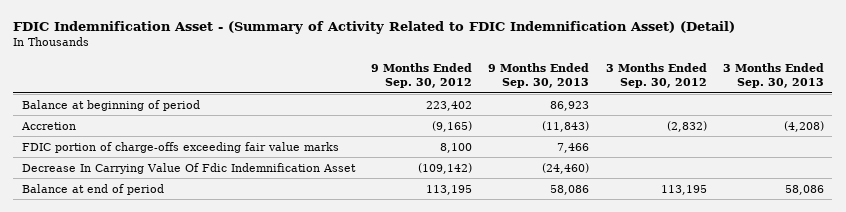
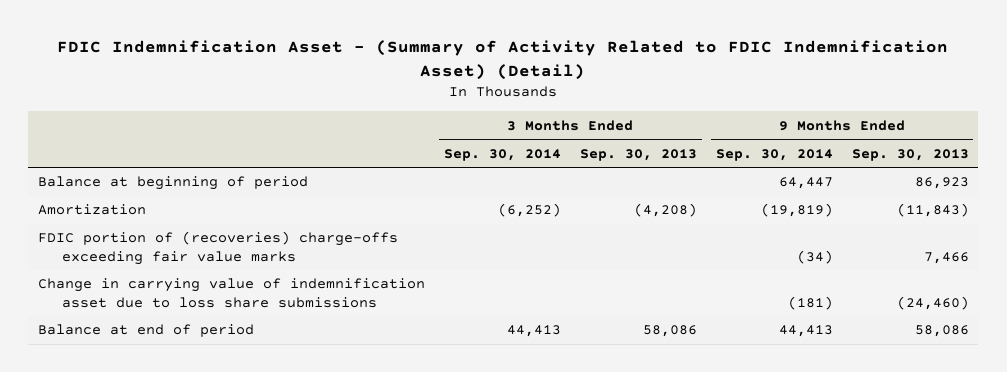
[370,62,472,88] 9 Months Ended Sep. 30, 2012 -> none
[605,62,707,88] 3 Months Ended Sep. 30, 2012 -> none
none -> [443,148,561,161] Sep. 30, 2014
none -> [715,148,833,161] Sep. 30, 2014
[20,121,76,130] Accretion -> [37,204,146,216] Amortization
[21,141,339,153] FDIC portion of charge-offs exceeding fair value marks -> [37,231,398,266] FDIC portion of (recoveries) charge-offs exceeding fair value marks
[21,162,356,174] Decrease In Carrying Value Of Fdic Indemnification Asset -> [37,278,425,309] Change in carrying value of indemnification asset due to loss share submissions

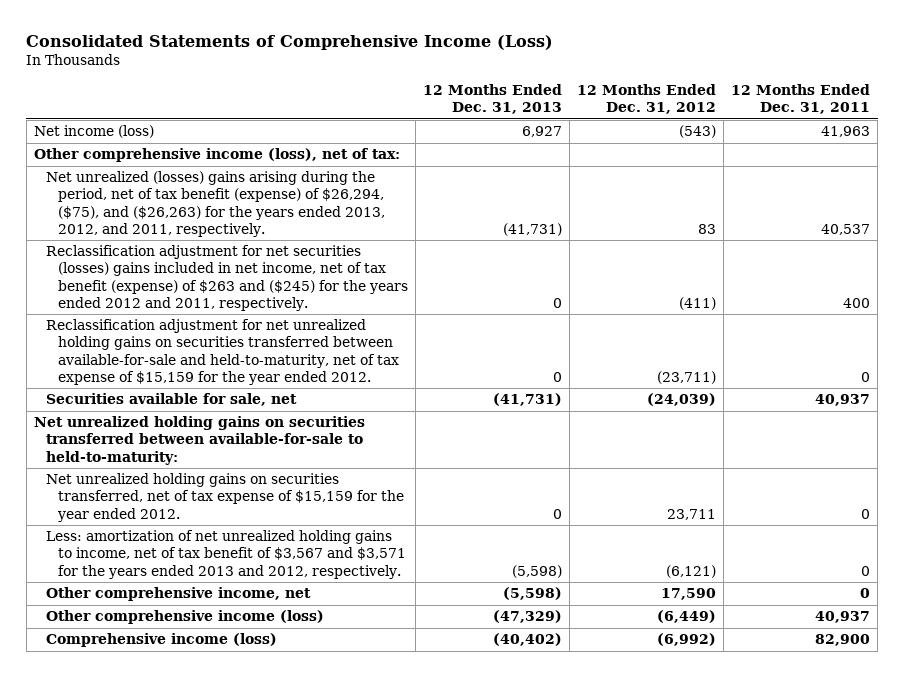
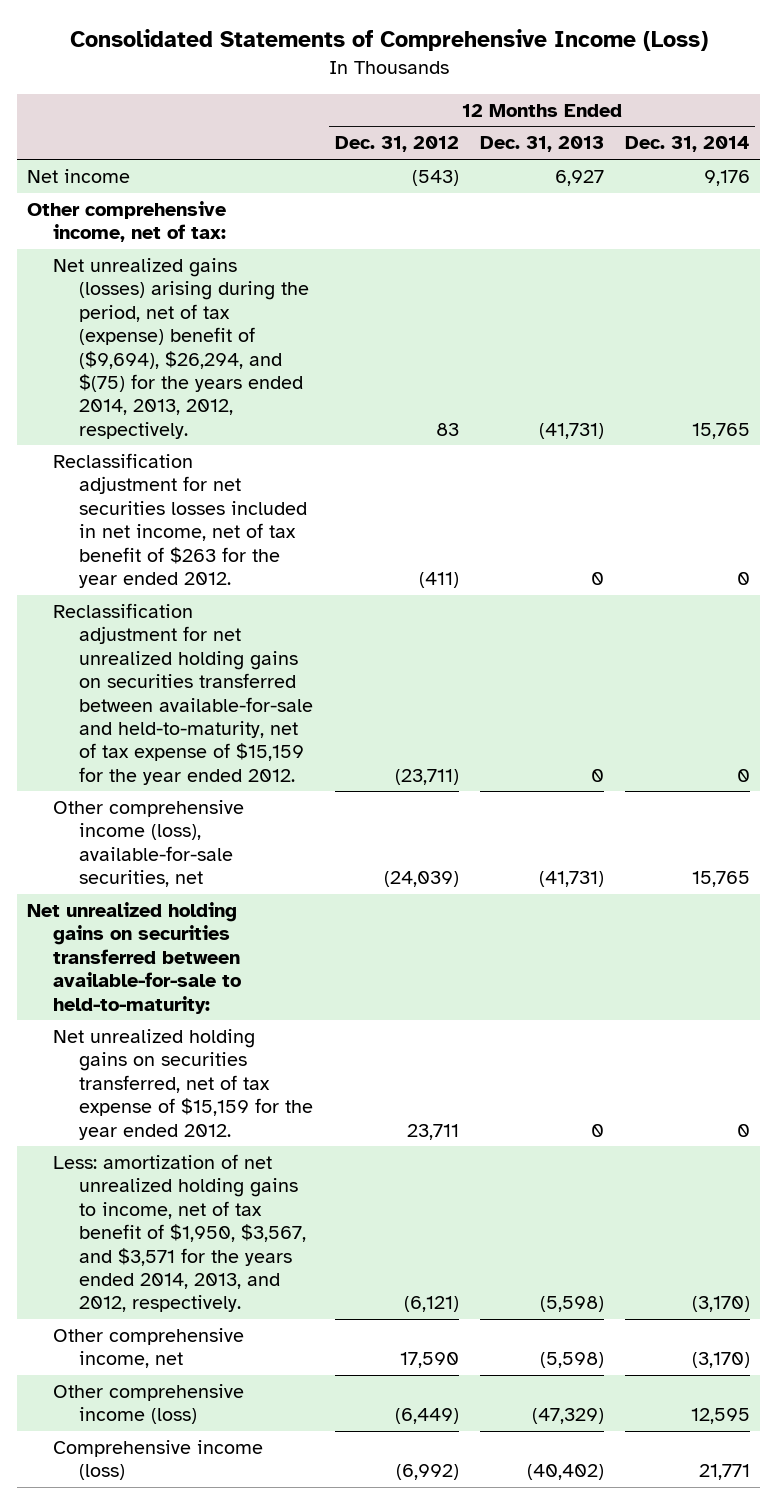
[731,83,871,114] 12 Months Ended Dec. 31, 2011 -> none
none -> [624,136,750,153] Dec. 31, 2014
[33,125,154,139] Net income (loss) -> [27,169,131,184] Net income
[33,148,400,163] Other comprehensive income (loss), net of tax: -> [27,201,227,243] Other comprehensive income, net of tax:
[45,171,386,237] Net unrealized (losses) gains arising during the period, net of tax benefit (expense) of $26,294, ($75), and ($26,263) for the years ended 2013, 2012, and 2011, respectively. -> [53,258,310,439] Net unrealized gains (losses) arising during the period, net of tax (expense) benefit of ($9,694), $26,294, and $(75) for the years ended 2014, 2013, 2012, respectively.
[45,245,409,311] Reclassification adjustment for net securities (losses) gains included in net income, net of tax benefit (expense) of $263 and ($245) for the years ended 2012 and 2011, respectively. -> [53,453,308,589] Reclassification adjustment for net securities losses included in net income, net of tax benefit of $263 for the year ended 2012.
[45,393,297,407] Securities available for sale, net -> [53,800,245,888] Other comprehensive income (loss), available-for-sale securities, net
[45,530,407,579] Less: amortization of net unrealized holding gains to income, net of tax benefit of $3,567 and $3,571 for the years ended 2013 and 2012, respectively. -> [53,1154,307,1313] Less: amortization of net unrealized holding gains to income, net of tax benefit of $1,950, $3,567, and $3,571 for the years ended 2014, 2013, and 2012, respectively.

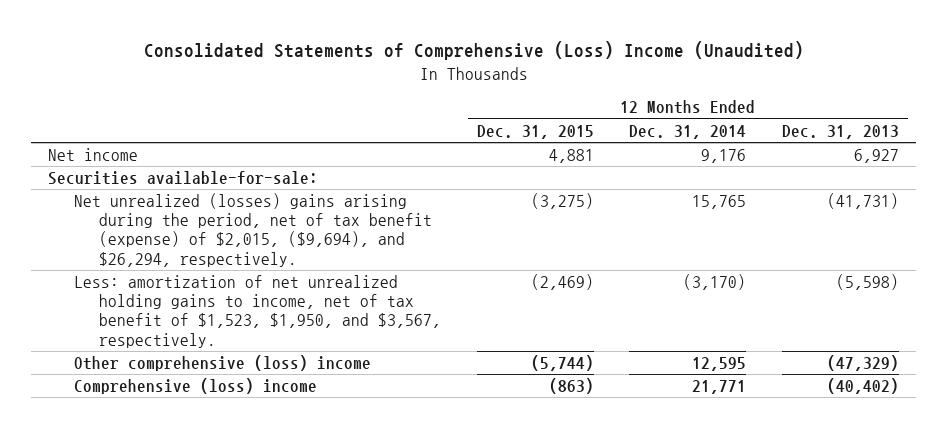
[69,29,708,52] Consolidated Statements of Comprehensive Income (Loss) -> [143,41,804,61] Consolidated Statements of Comprehensive (Loss) Income (Unaudited)
[334,136,459,153] Dec. 31, 2012 -> none
none -> [476,124,594,139] Dec. 31, 2015
[27,201,227,243] Other comprehensive income, net of tax: -> none
[53,453,308,589] Reclassification adjustment for net securities losses included in net income, net of tax benefit of $263 for the year ended 2012. -> none
[53,603,314,785] Reclassification adjustment for net unrealized holding gains on securities transferred between available-for-sale and held-to-maturity, net of tax expense of $15,159 for the year ended 2012. -> none
[53,800,245,888] Other comprehensive income (loss), available-for-sale securities, net -> none
[27,902,242,1014] Net unrealized holding gains on securities transferred between available-for-sale to held-to-maturity: -> none
[53,1029,314,1140] Net unrealized holding gains on securities transferred, net of tax expense of $15,159 for the year ended 2012. -> none
[53,1328,245,1369] Other comprehensive income, net -> none
none -> [48,171,319,186] Securities available-for-sale:
[53,258,310,439] Net unrealized gains (losses) arising during the period, net of tax (expense) benefit of ($9,694), $26,294, and $(75) for the years ended 2014, 2013, 2012, respectively. -> [73,193,433,267] Net unrealized (losses) gains arising during the period, net of tax benefit (expense) of $2,015, ($9,694), and $26,294, respectively.
[53,1154,307,1313] Less: amortization of net unrealized holding gains to income, net of tax benefit of $1,950, $3,567, and $3,571 for the years ended 2014, 2013, and 2012, respectively. -> [73,275,442,348] Less: amortization of net unrealized holding gains to income, net of tax benefit of $1,523, $1,950, and $3,567, respectively.
[53,1384,245,1425] Other comprehensive income (loss) -> [73,355,371,372] Other comprehensive (loss) income
[53,1440,264,1481] Comprehensive income (loss) -> [73,378,317,395] Comprehensive (loss) income

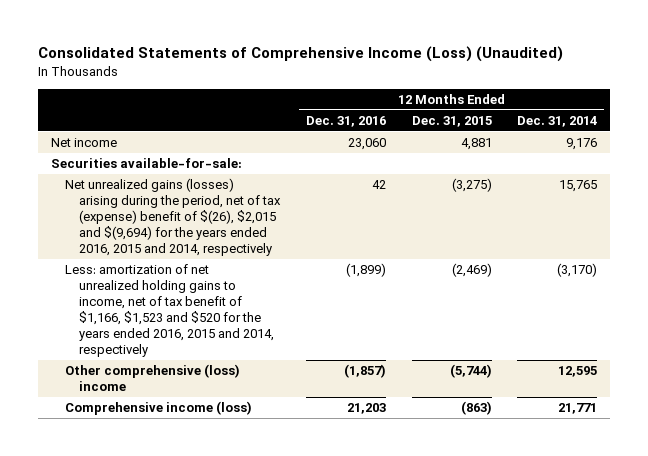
[143,41,804,61] Consolidated Statements of Comprehensive (Loss) Income (Unaudited) -> [37,46,563,63] Consolidated Statements of Comprehensive Income (Loss) (Unaudited)
[781,124,899,139] Dec. 31, 2013 -> none
none -> [305,116,386,128] Dec. 31, 2016
[73,193,433,267] Net unrealized (losses) gains arising during the period, net of tax benefit (expense) of $2,015, ($9,694), and $26,294, respectively. -> [64,178,281,257] Net unrealized gains (losses) arising during the period, net of tax (expense) benefit of $(26), $2,015 and $(9,694) for the years ended 2016, 2015 and 2014, respectively
[73,275,442,348] Less: amortization of net unrealized holding gains to income, net of tax benefit of $1,523, $1,950, and $3,567, respectively. -> [64,264,274,358] Less: amortization of net unrealized holding gains to income, net of tax benefit of $1,166, $1,523 and $520 for the years ended 2016, 2015 and 2014, respectively
[73,378,317,395] Comprehensive (loss) income -> [64,401,252,416] Comprehensive income (loss)

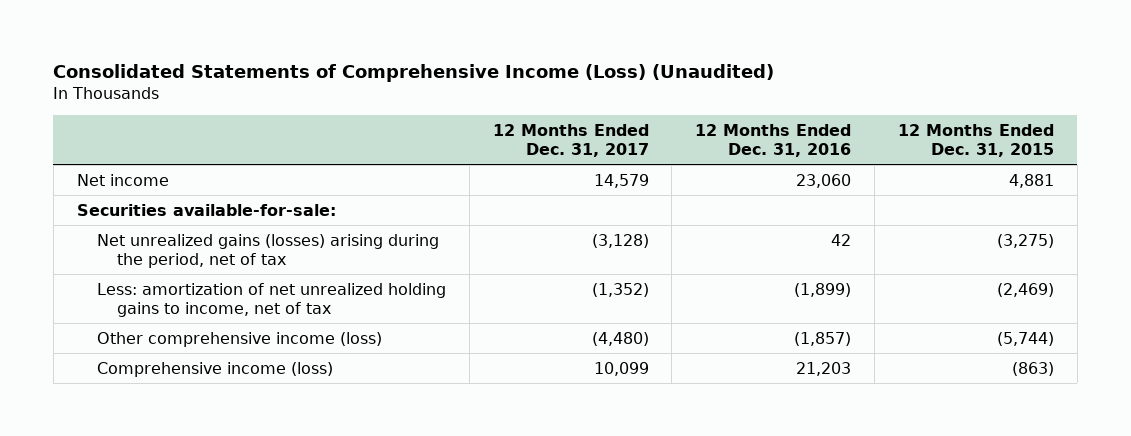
[517,116,598,128] Dec. 31, 2014 -> none
none -> [492,123,649,158] 12 Months Ended Dec. 31, 2017
[64,178,281,257] Net unrealized gains (losses) arising during the period, net of tax (expense) benefit of $(26), $2,015 and $(9,694) for the years ended 2016, 2015 and 2014, respectively -> [96,233,439,268] Net unrealized gains (losses) arising during the period, net of tax
[64,264,274,358] Less: amortization of net unrealized holding gains to income, net of tax benefit of $1,166, $1,523 and $520 for the years ended 2016, 2015 and 2014, respectively -> [96,282,446,317] Less: amortization of net unrealized holding gains to income, net of tax
[64,364,240,392] Other comprehensive (loss) income -> [96,331,382,347] Other comprehensive income (loss)

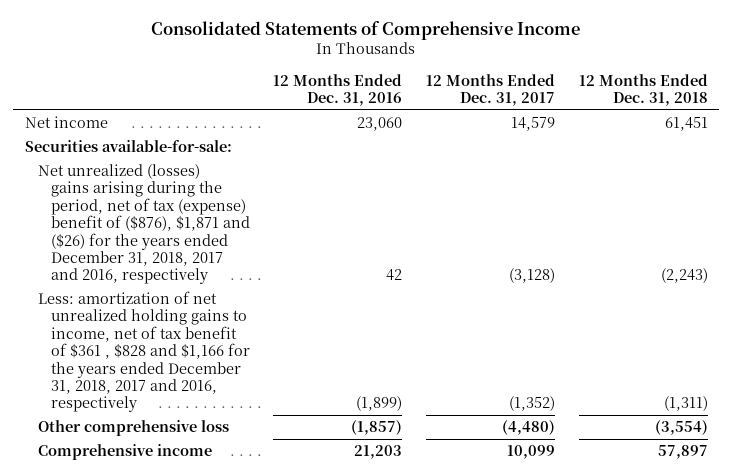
[53,64,775,83] Consolidated Statements of Comprehensive Income (Loss) (Unaudited) -> [151,20,581,40] Consolidated Statements of Comprehensive Income
[898,123,1055,158] 12 Months Ended Dec. 31, 2015 -> none
none -> [578,73,708,107] 12 Months Ended Dec. 31, 2018
[96,233,439,268] Net unrealized gains (losses) arising during the period, net of tax -> [37,164,250,285] Net unrealized (losses) gains arising during the period, net of tax (expense) benefit of ($876), $1,871 and ($26) for the years ended December 31, 2018, 2017 and 2016, respectively
[96,282,446,317] Less: amortization of net unrealized holding gains to income, net of tax -> [37,291,250,413] Less: amortization of net unrealized holding gains to income, net of tax benefit of $361 , $828 and $1,166 for the years ended December 31, 2018, 2017 and 2016, respectively
[96,331,382,347] Other comprehensive income (loss) -> [37,420,229,437] Other comprehensive loss
[96,361,333,377] Comprehensive income (loss) -> [37,444,212,461] Comprehensive income

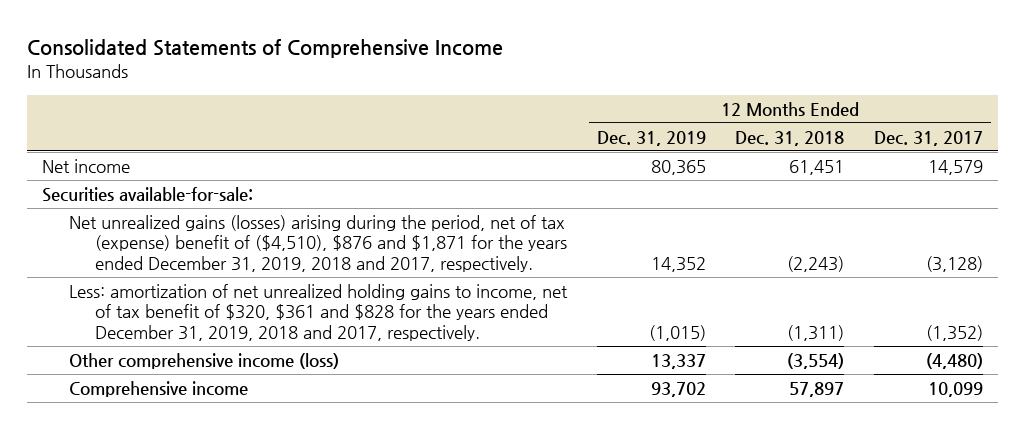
[273,73,403,107] 12 Months Ended Dec. 31, 2016 -> none
none -> [596,130,706,146] Dec. 31, 2019
[37,164,250,285] Net unrealized (losses) gains arising during the period, net of tax (expense) benefit of ($876), $1,871 and ($26) for the years ended December 31, 2018, 2017 and 2016, respectively -> [68,215,567,272] Net unrealized gains (losses) arising during the period, net of tax (expense) benefit of ($4,510), $876 and $1,871 for the years ended December 31, 2019, 2018 and 2017, respectively.
[37,291,250,413] Less: amortization of net unrealized holding gains to income, net of tax benefit of $361 , $828 and $1,166 for the years ended December 31, 2018, 2017 and 2016, respectively -> [68,284,568,341] Less: amortization of net unrealized holding gains to income, net of tax benefit of $320, $361 and $828 for the years ended December 31, 2019, 2018 and 2017, respectively.
[37,420,229,437] Other comprehensive loss -> [68,353,339,370] Other comprehensive income (loss)

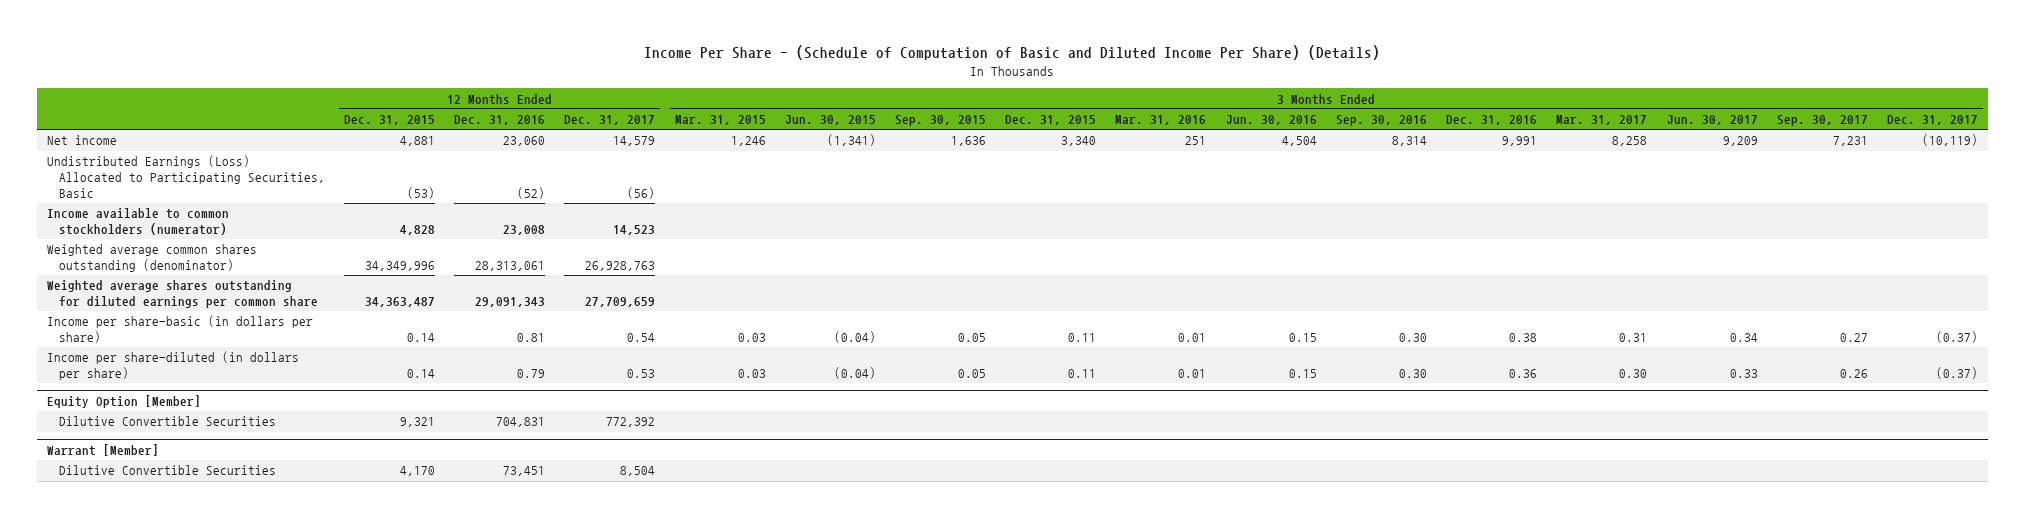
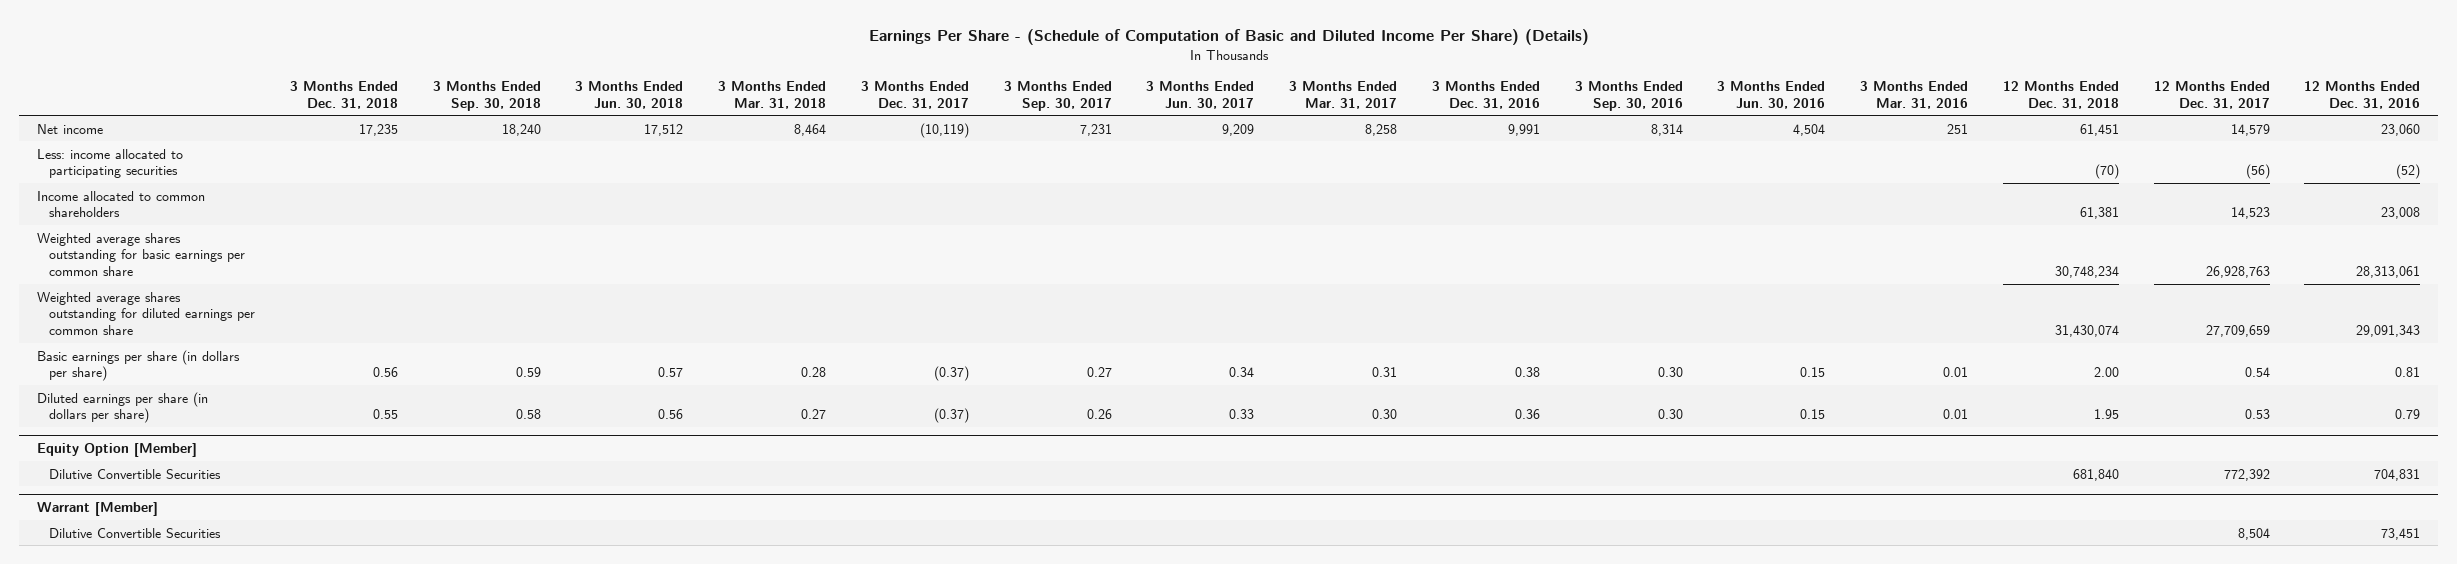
[644,45,1381,61] Income Per Share - (Schedule of Computation of Basic and Diluted Income Per Share) (Details) -> [868,28,1589,45] Earnings Per Share - (Schedule of Computation of Basic and Diluted Income Per Share) (Details)
[343,115,435,126] Dec. 31, 2015 -> none
[674,115,766,126] Mar. 31, 2015 -> none
[784,115,876,126] Jun. 30, 2015 -> none
[895,115,987,127] Sep. 30, 2015 -> none
[1005,115,1097,126] Dec. 31, 2015 -> none
none -> [289,80,398,109] 3 Months Ended Dec. 31, 2018
none -> [432,80,541,111] 3 Months Ended Sep. 30, 2018
none -> [575,80,684,109] 3 Months Ended Jun. 30, 2018
none -> [718,80,827,109] 3 Months Ended Mar. 31, 2018
none -> [2002,80,2119,109] 12 Months Ended Dec. 31, 2018
[46,155,325,199] Undistributed Earnings (Loss) Allocated to Participating Securities, Basic -> [36,148,183,179] Less: income allocated to participating securities
[46,208,229,236] Income available to common stockholders (numerator) -> [36,190,205,218] Income allocated to common shareholders
[46,244,257,273] Weighted average common shares outstanding (denominator) -> [36,232,246,276] Weighted average shares outstanding for basic earnings per common share
[46,315,313,344] Income per share-basic (in dollars per share) -> [36,349,240,382] Basic earnings per share (in dollars per share)
[46,351,299,381] Income per share-diluted (in dollars per share) -> [36,391,208,424] Diluted earnings per share (in dollars per share)

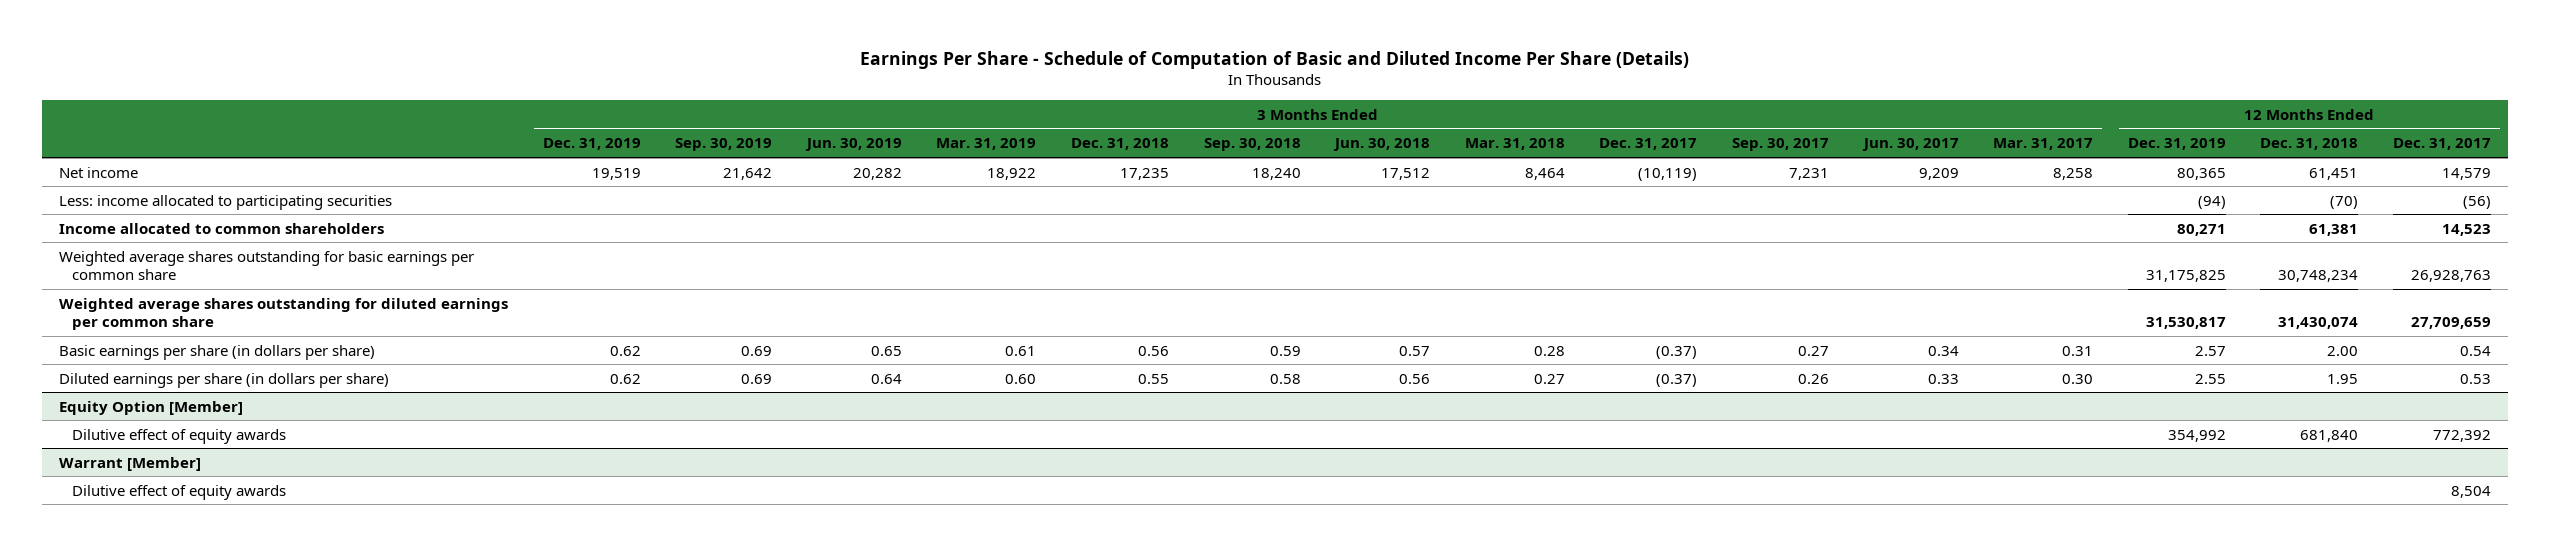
[868,28,1589,45] Earnings Per Share - (Schedule of Computation of Basic and Diluted Income Per Share) (Details) -> [860,50,1690,69] Earnings Per Share - Schedule of Computation of Basic and Diluted Income Per Share (Details)
[1431,80,1540,109] 3 Months Ended Dec. 31, 2016 -> none
[1574,80,1683,111] 3 Months Ended Sep. 30, 2016 -> none
[1717,80,1826,109] 3 Months Ended Jun. 30, 2016 -> none
[1860,80,1969,109] 3 Months Ended Mar. 31, 2016 -> none
[2304,80,2421,109] 12 Months Ended Dec. 31, 2016 -> none
none -> [542,138,641,151] Dec. 31, 2019
none -> [675,138,773,152] Sep. 30, 2019
none -> [804,138,902,152] Jun. 30, 2019
none -> [936,138,1037,151] Mar. 31, 2019
none -> [2127,138,2226,151] Dec. 31, 2019
[49,468,222,479] Dilutive Convertible Securities -> [72,428,287,444] Dilutive effect of equity awards
[49,527,222,538] Dilutive Convertible Securities -> [72,484,287,500] Dilutive effect of equity awards

